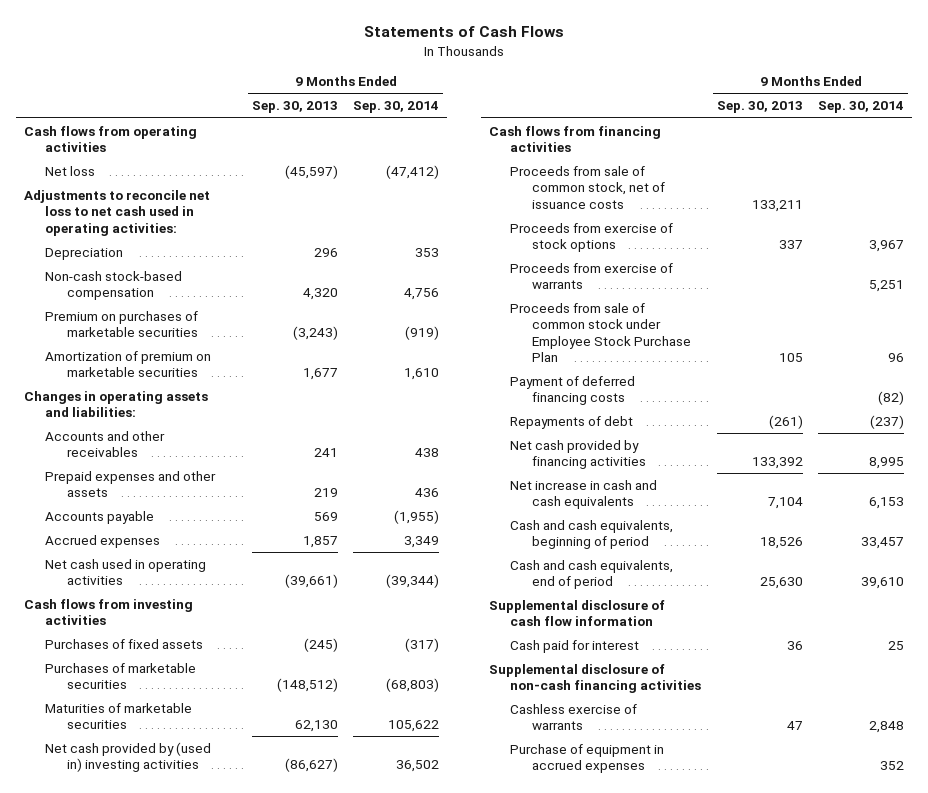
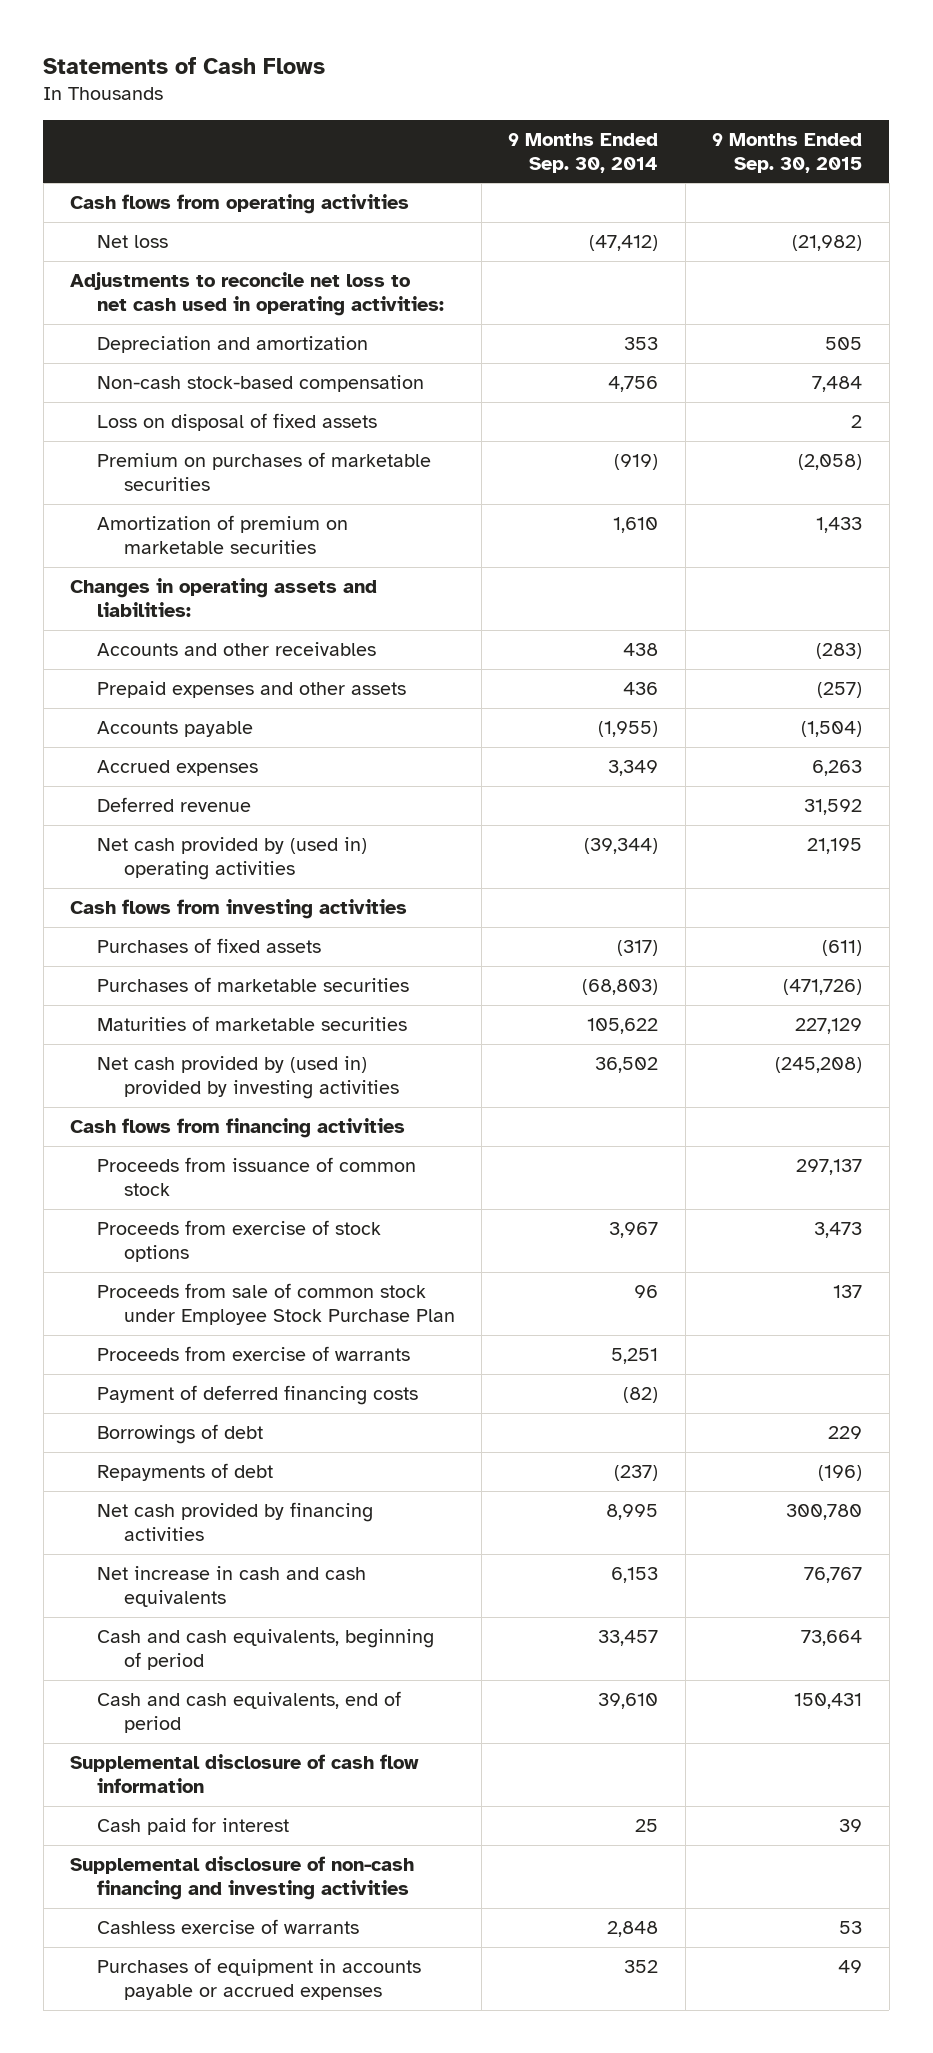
[251,101,338,114] Sep. 30, 2013 -> none
none -> [712,133,863,173] 9 Months Ended Sep. 30, 2015
[45,247,124,260] Depreciation -> [96,336,368,354] Depreciation and amortization
none -> [96,413,377,432] Loss on disposal of fixed assets
none -> [96,797,251,813] Deferred revenue
[45,558,207,586] Net cash used in operating activities -> [96,837,367,880] Net cash provided by (used in) operating activities
[45,741,212,773] Net cash provided by (used in) investing activities -> [96,1056,399,1099] Net cash provided by (used in) provided by investing activities
[510,165,665,209] Proceeds from sale of common stock, net of issuance costs -> [96,1157,416,1196] Proceeds from issuance of common stock
[510,262,674,290] Proceeds from exercise of warrants -> [96,1346,410,1362] Proceeds from exercise of warrants
none -> [96,1424,263,1445] Borrowings of debt
[489,663,702,694] Supplemental disclosure of non-cash financing activities -> [70,1856,415,1900] Supplemental disclosure of non-cash financing and investing activities
[510,743,665,774] Purchase of equipment in accrued expenses -> [96,1958,421,2000] Purchases of equipment in accounts payable or accrued expenses

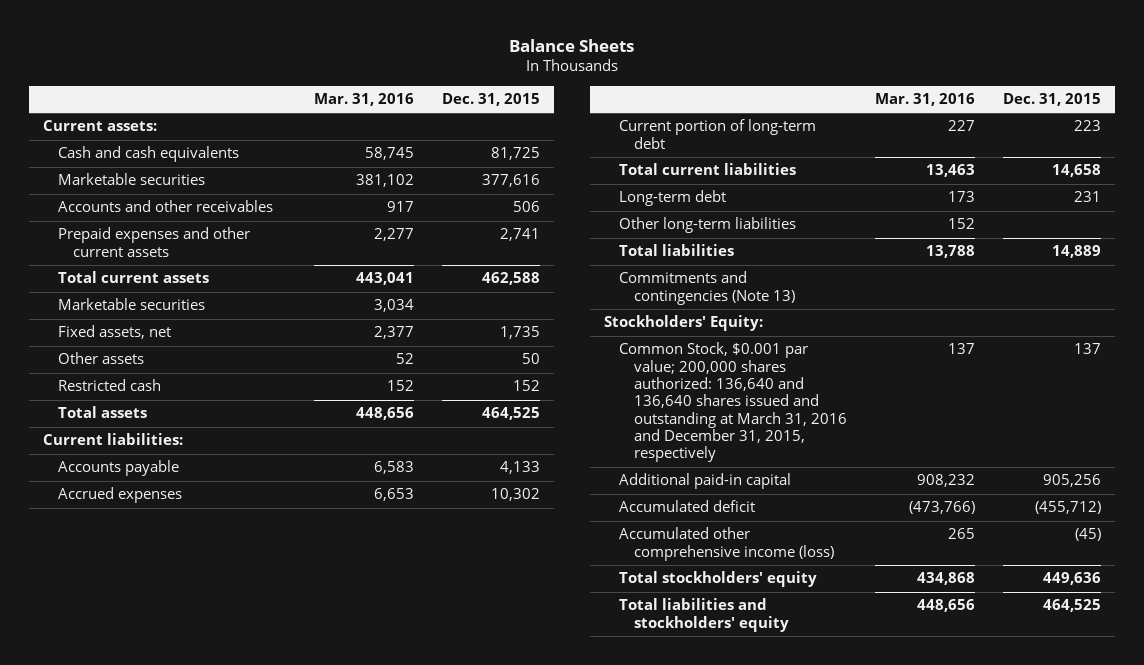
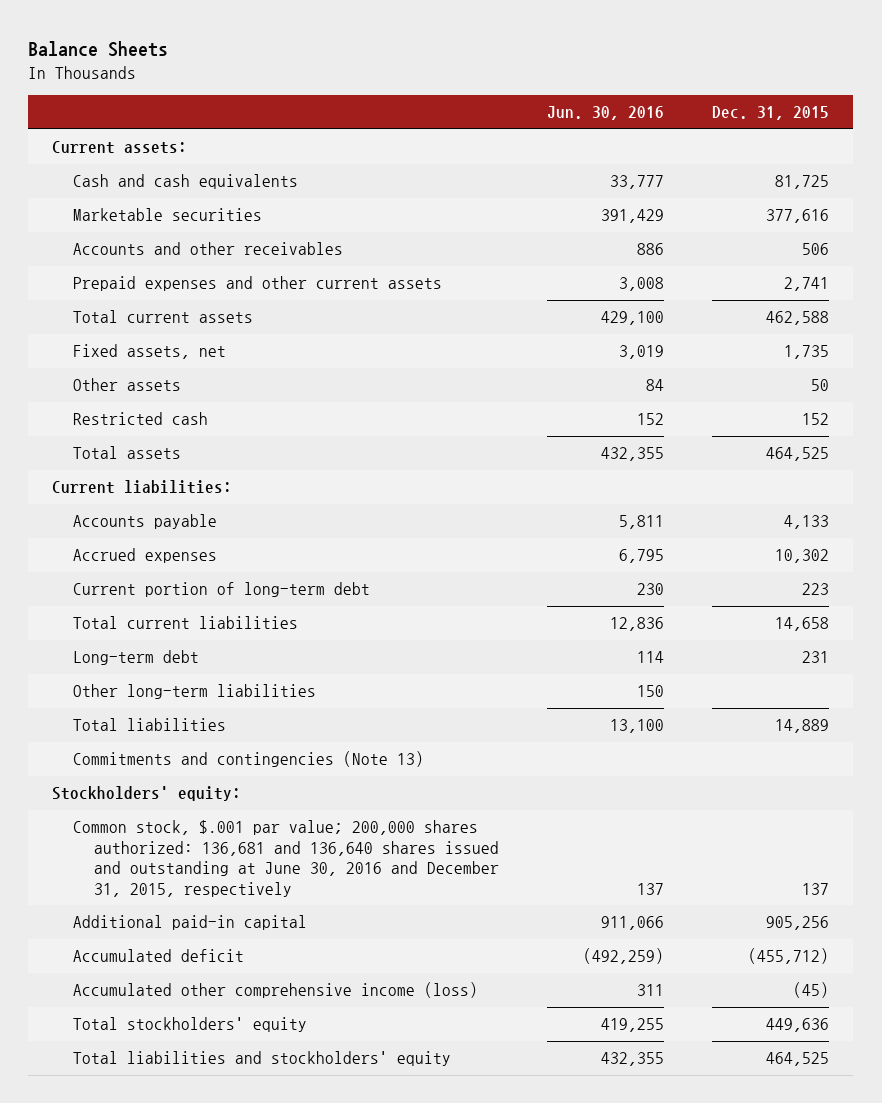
[314,93,415,107] Mar. 31, 2016 -> none
none -> [547,106,665,121] Jun. 30, 2016
[58,298,206,311] Marketable securities -> none
[604,315,764,332] Stockholders' Equity: -> [52,786,242,802] Stockholders' equity:
[619,342,848,463] Common Stock, $0.001 par value; 200,000 shares authorized: 136,640 and 136,640 shares issued and outstanding at March 31, 2016 and December 31, 2015, respectively -> [73,820,500,897] Common stock, $.001 par value; 200,000 shares authorized: 136,681 and 136,640 shares issued and outstanding at June 30, 2016 and December 31, 2015, respectively

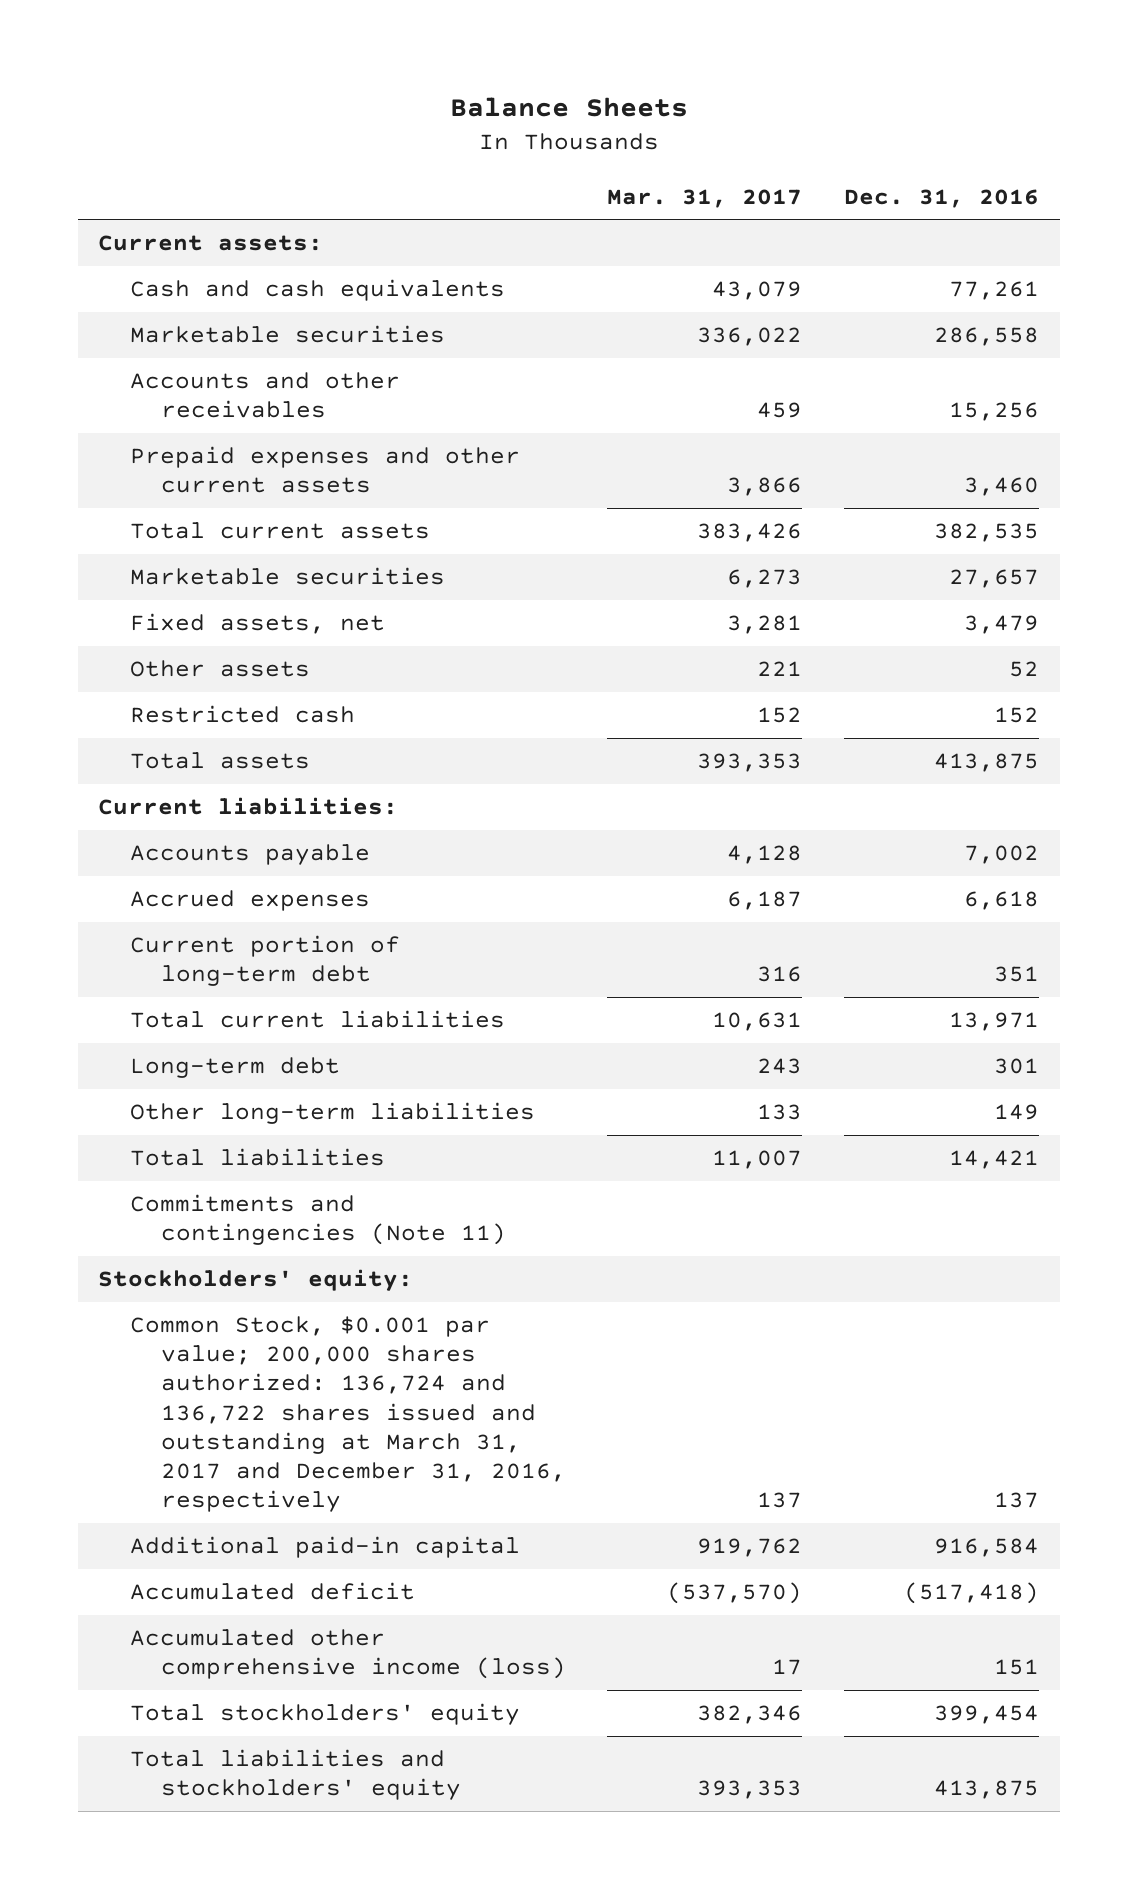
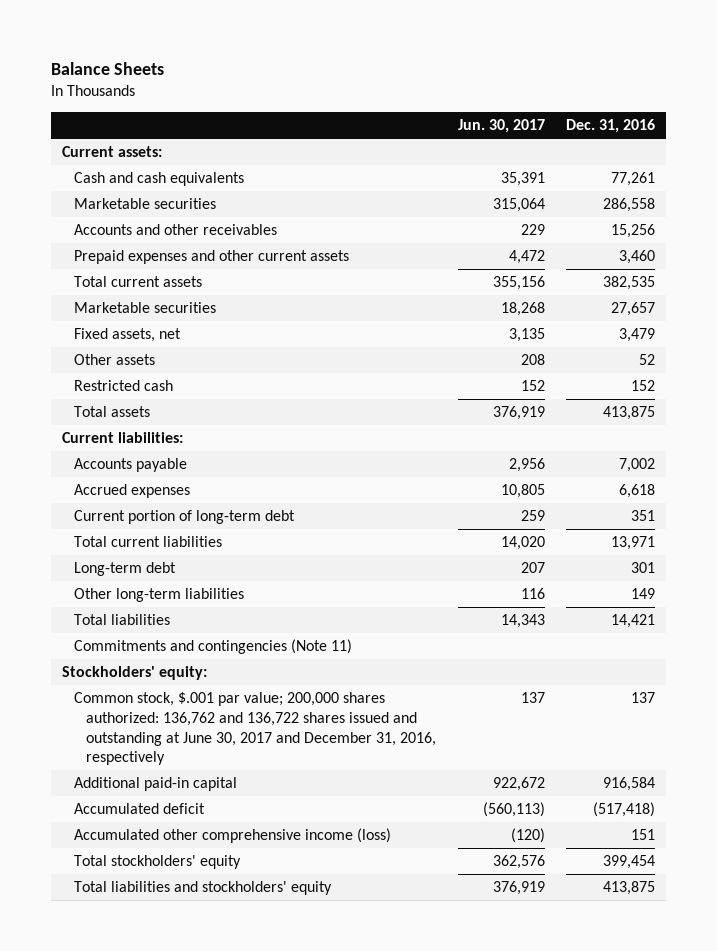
[607,188,803,208] Mar. 31, 2017 -> none
none -> [457,118,545,133] Jun. 30, 2017
[129,1316,566,1512] Common Stock, $0.001 par value; 200,000 shares authorized: 136,724 and 136,722 shares issued and outstanding at March 31, 2017 and December 31, 2016, respectively -> [74,692,437,766] Common stock, $.001 par value; 200,000 shares authorized: 136,762 and 136,722 shares issued and outstanding at June 30, 2017 and December 31, 2016, respectively

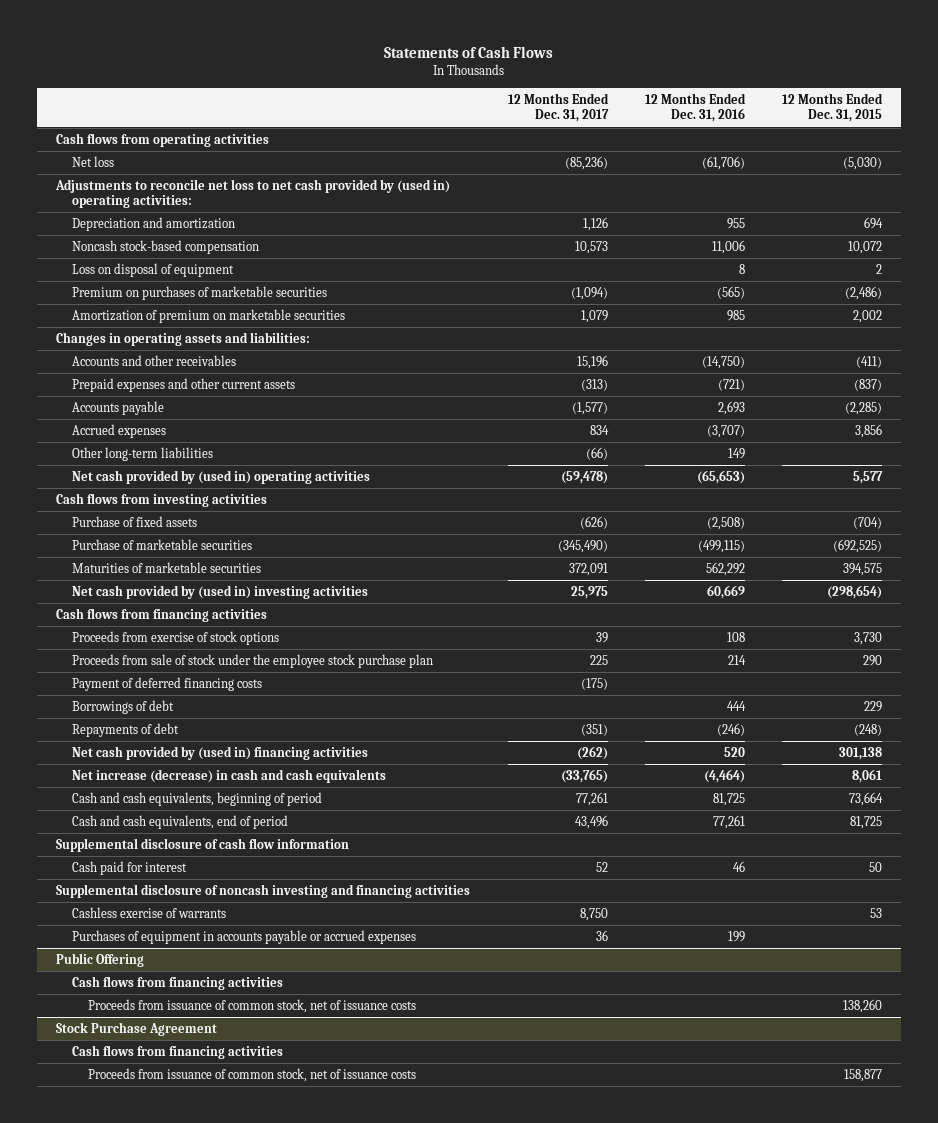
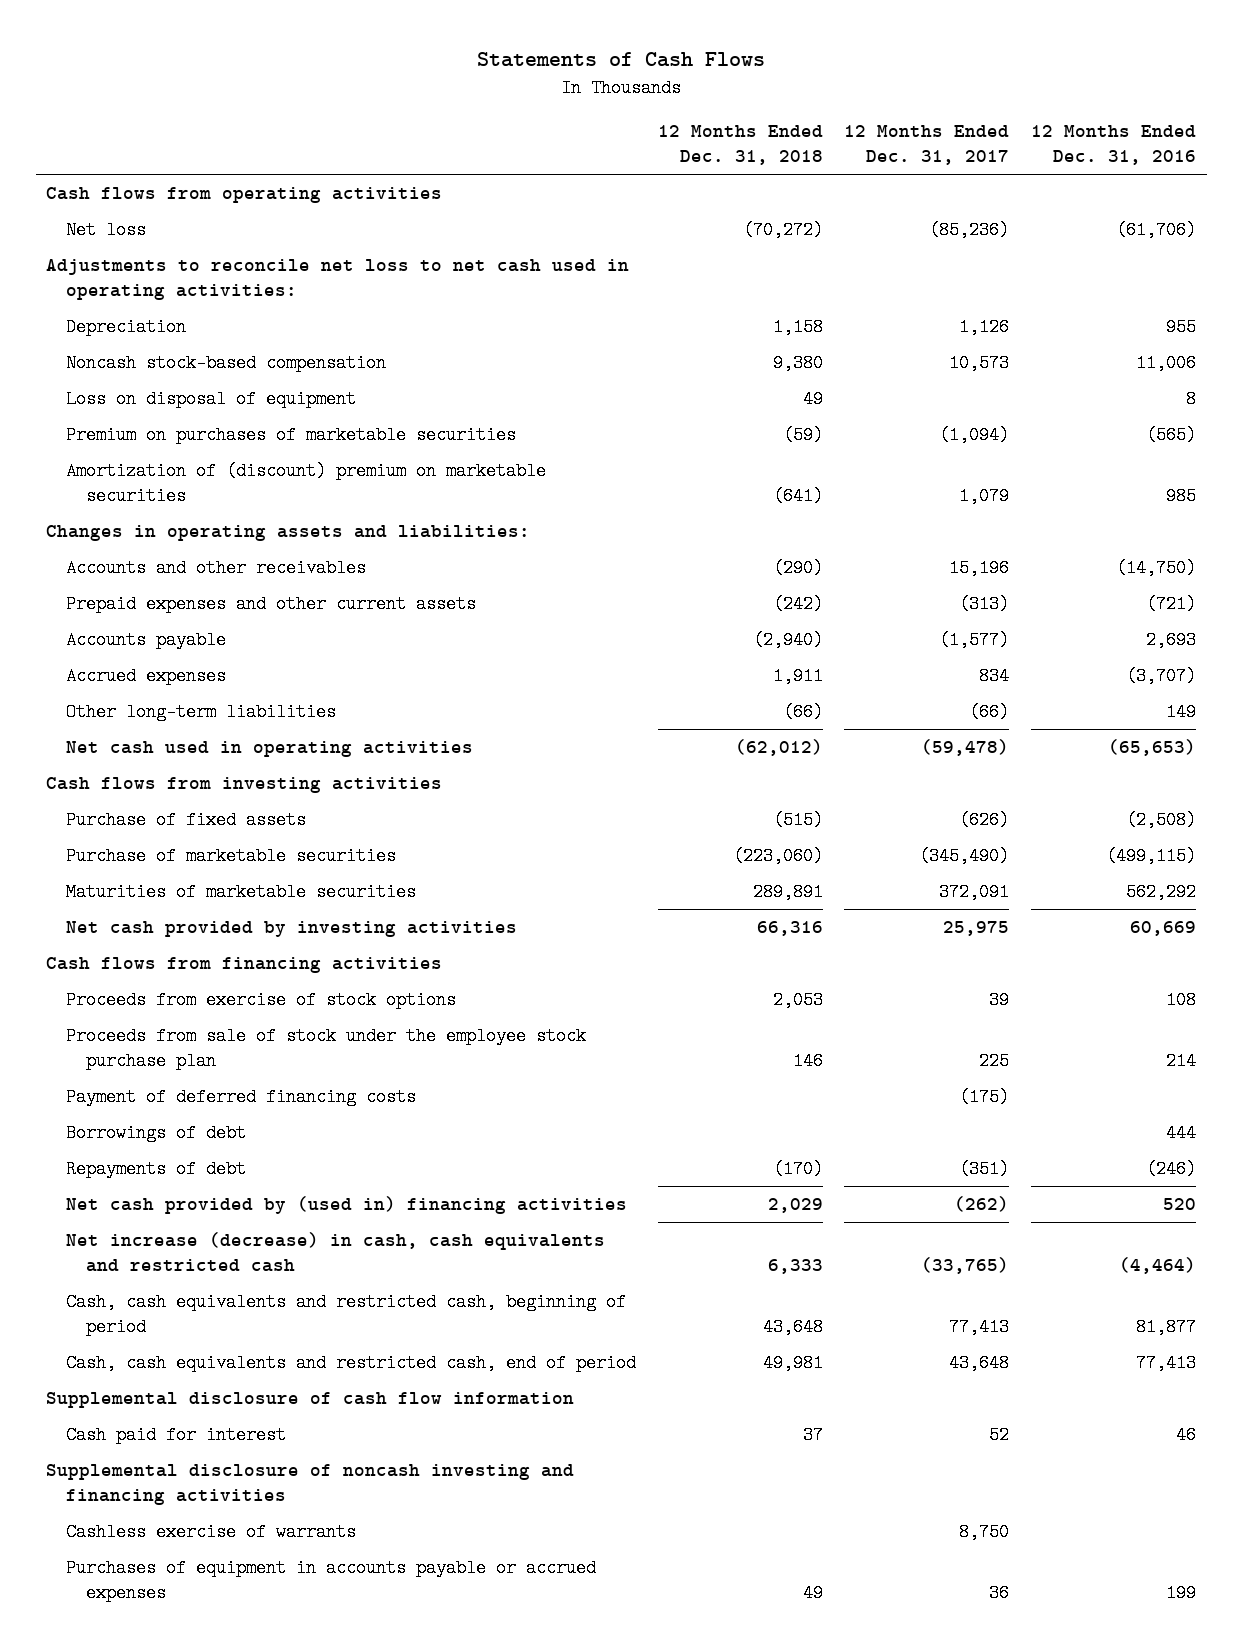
[782,93,884,123] 12 Months Ended Dec. 31, 2015 -> none
none -> [657,125,823,166] 12 Months Ended Dec. 31, 2018
[55,179,451,209] Adjustments to reconcile net loss to net cash provided by (used in) operating activities: -> [46,259,630,301] Adjustments to reconcile net loss to net cash used in operating activities:
[72,217,236,232] Depreciation and amortization -> [66,318,187,337] Depreciation
[72,309,346,324] Amortization of premium on marketable securities -> [66,462,547,506] Amortization of (discount) premium on marketable securities
[72,470,371,485] Net cash provided by (used in) operating activities -> [66,741,474,758] Net cash used in operating activities
[72,585,369,600] Net cash provided by (used in) investing activities -> [66,921,518,938] Net cash provided by investing activities
[72,769,387,784] Net increase (decrease) in cash and cash equivalents -> [66,1232,606,1273] Net increase (decrease) in cash, cash equivalents and restricted cash
[72,792,323,807] Cash and cash equivalents, beginning of period -> [66,1293,627,1337] Cash, cash equivalents and restricted cash, beginning of period
[575,792,608,807] 77,261 -> [949,1318,1010,1337] 77,413
[712,793,745,807] 81,725 -> [1135,1318,1196,1337] 81,877
[72,815,289,830] Cash and cash equivalents, end of period -> [66,1354,637,1373] Cash, cash equivalents and restricted cash, end of period
[574,815,608,830] 43,496 -> [949,1354,1010,1373] 43,648
[712,815,745,830] 77,261 -> [1135,1354,1196,1373] 77,413
[56,953,145,968] Public Offering -> none
[72,976,284,991] Cash flows from financing activities -> none
[88,999,417,1014] Proceeds from issuance of common stock, net of issuance costs -> none
[56,1022,218,1037] Stock Purchase Agreement -> none
[72,1045,284,1060] Cash flows from financing activities -> none
[88,1068,417,1083] Proceeds from issuance of common stock, net of issuance costs -> none

